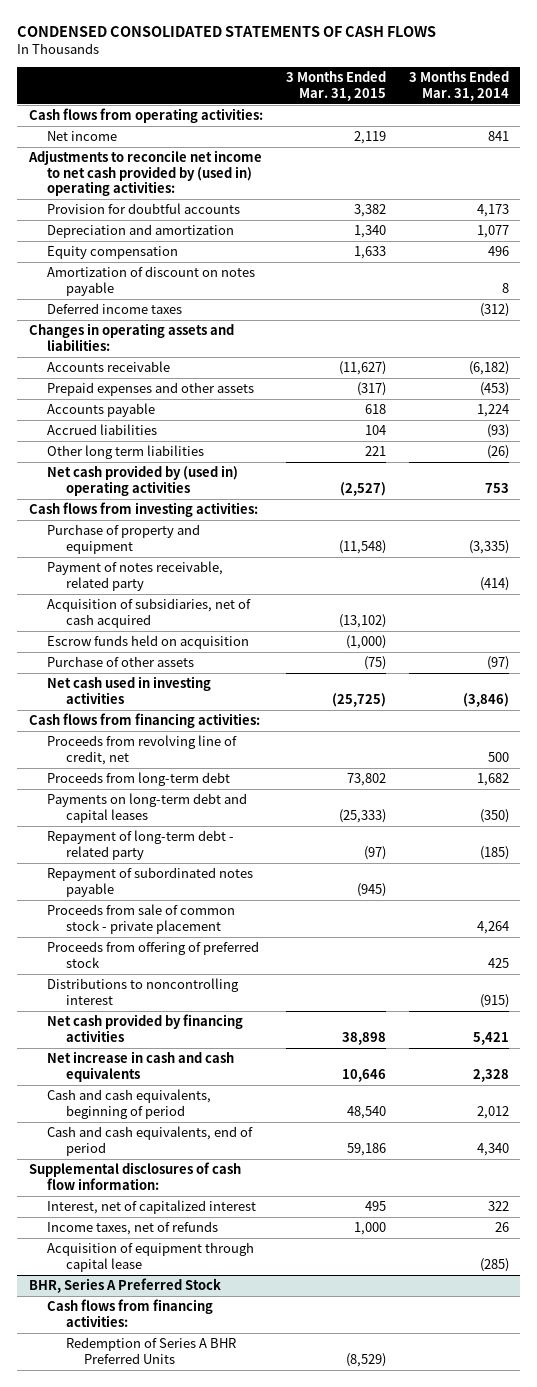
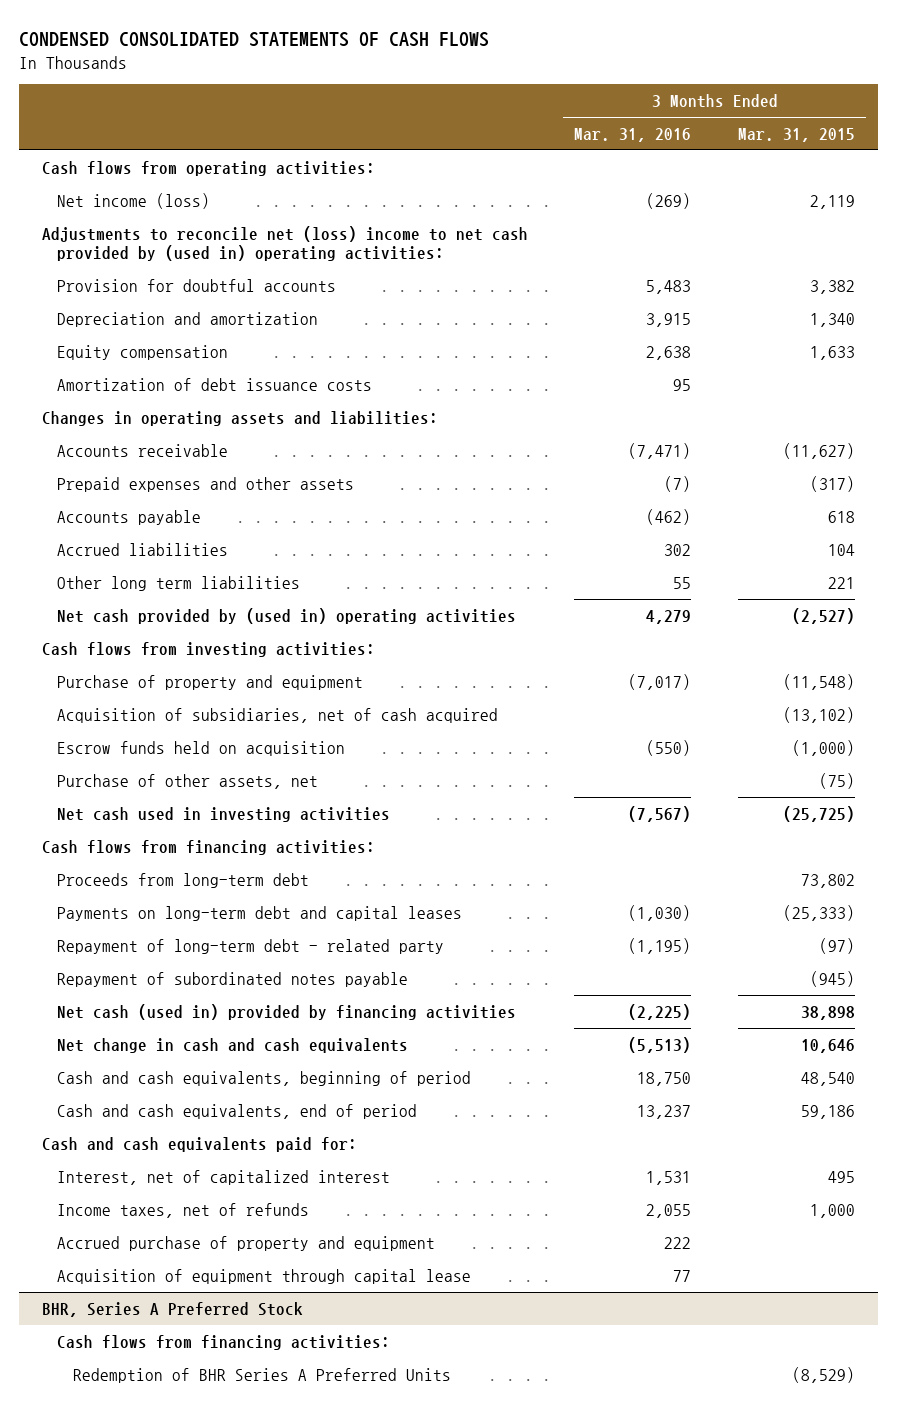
[408,71,509,101] 3 Months Ended Mar. 31, 2014 -> none
none -> [574,127,692,142] Mar. 31, 2016
[47,131,118,142] Net income -> [57,192,211,209] Net income (loss)
[27,150,262,196] Adjustments to reconcile net income to net cash provided by (used in) operating activities: -> [42,225,529,262] Adjustments to reconcile net (loss) income to net cash provided by (used in) operating activities:
[47,266,256,296] Amortization of discount on notes payable -> none
[47,303,183,315] Deferred income taxes -> none
none -> [57,377,373,391] Amortization of debt issuance costs
[47,561,224,591] Payment of notes receivable, related party -> none
[47,656,195,668] Purchase of other assets -> [57,773,319,789] Purchase of other assets, net
[47,735,238,765] Proceeds from revolving line of credit, net -> none
[47,904,236,934] Proceeds from sale of common stock - private placement -> none
[47,941,260,968] Proceeds from offering of preferred stock -> none
[47,978,240,1005] Distributions to noncontrolling interest -> none
[47,1014,244,1042] Net cash provided by financing activities -> [57,1003,517,1020] Net cash (used in) provided by financing activities
[47,1051,235,1082] Net increase in cash and cash equivalents -> [57,1037,409,1053] Net change in cash and cash equivalents
[28,1162,241,1190] Supplemental disclosures of cash flow information: -> none
none -> [42,1136,358,1152] Cash and cash equivalents paid for:
none -> [57,1235,436,1251] Accrued purchase of property and equipment
[65,1337,236,1364] Redemption of Series A BHR Preferred Units -> [72,1367,451,1383] Redemption of BHR Series A Preferred Units

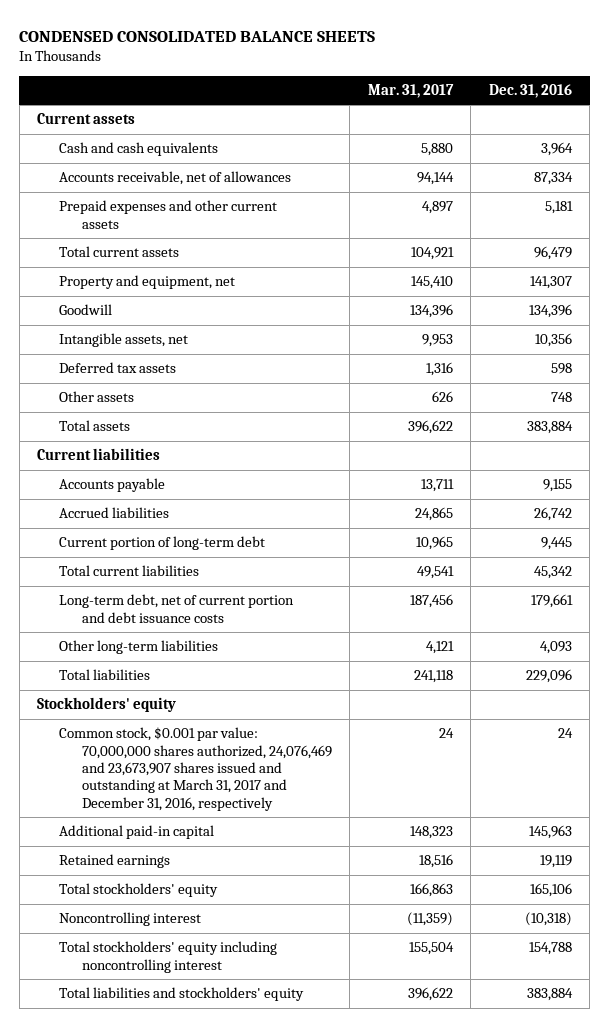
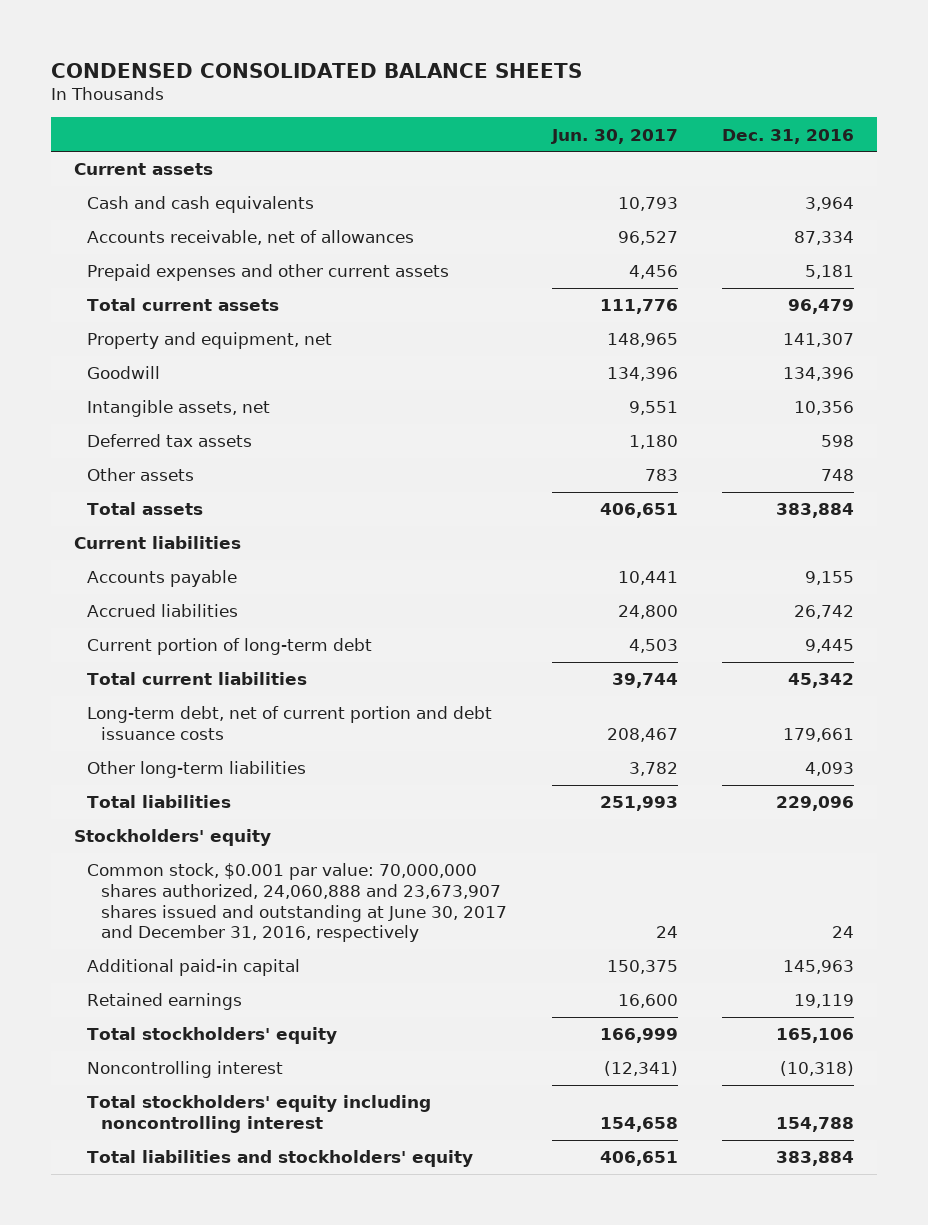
[367,84,454,99] Mar. 31, 2017 -> none
none -> [550,128,678,144] Jun. 30, 2017
[59,727,332,811] Common stock, $0.001 par value: 70,000,000 shares authorized, 24,076,469 and 23,673,907 shares issued and outstanding at March 31, 2017 and December 31, 2016, respectively -> [87,863,507,943] Common stock, $0.001 par value: 70,000,000 shares authorized, 24,060,888 and 23,673,907 shares issued and outstanding at June 30, 2017 and December 31, 2016, respectively

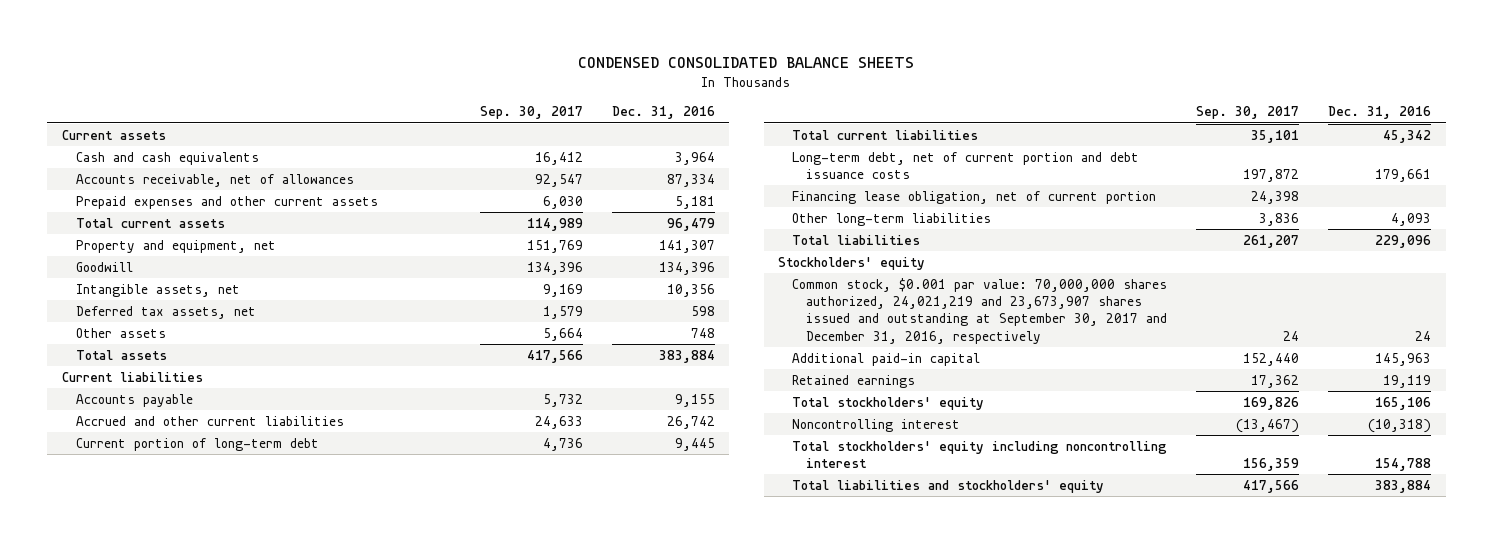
[550,128,678,144] Jun. 30, 2017 -> none
none -> [479,106,583,120] Sep. 30, 2017
[87,434,253,448] Deferred tax assets -> [75,305,256,319] Deferred tax assets, net
[87,604,239,618] Accrued liabilities -> [75,415,344,426] Accrued and other current liabilities
none -> [792,190,1157,204] Financing lease obligation, net of current portion
[87,863,507,943] Common stock, $0.001 par value: 70,000,000 shares authorized, 24,060,888 and 23,673,907 shares issued and outstanding at June 30, 2017 and December 31, 2016, respectively -> [792,277,1168,344] Common stock, $0.001 par value: 70,000,000 shares authorized, 24,021,219 and 23,673,907 shares issued and outstanding at September 30, 2017 and December 31, 2016, respectively

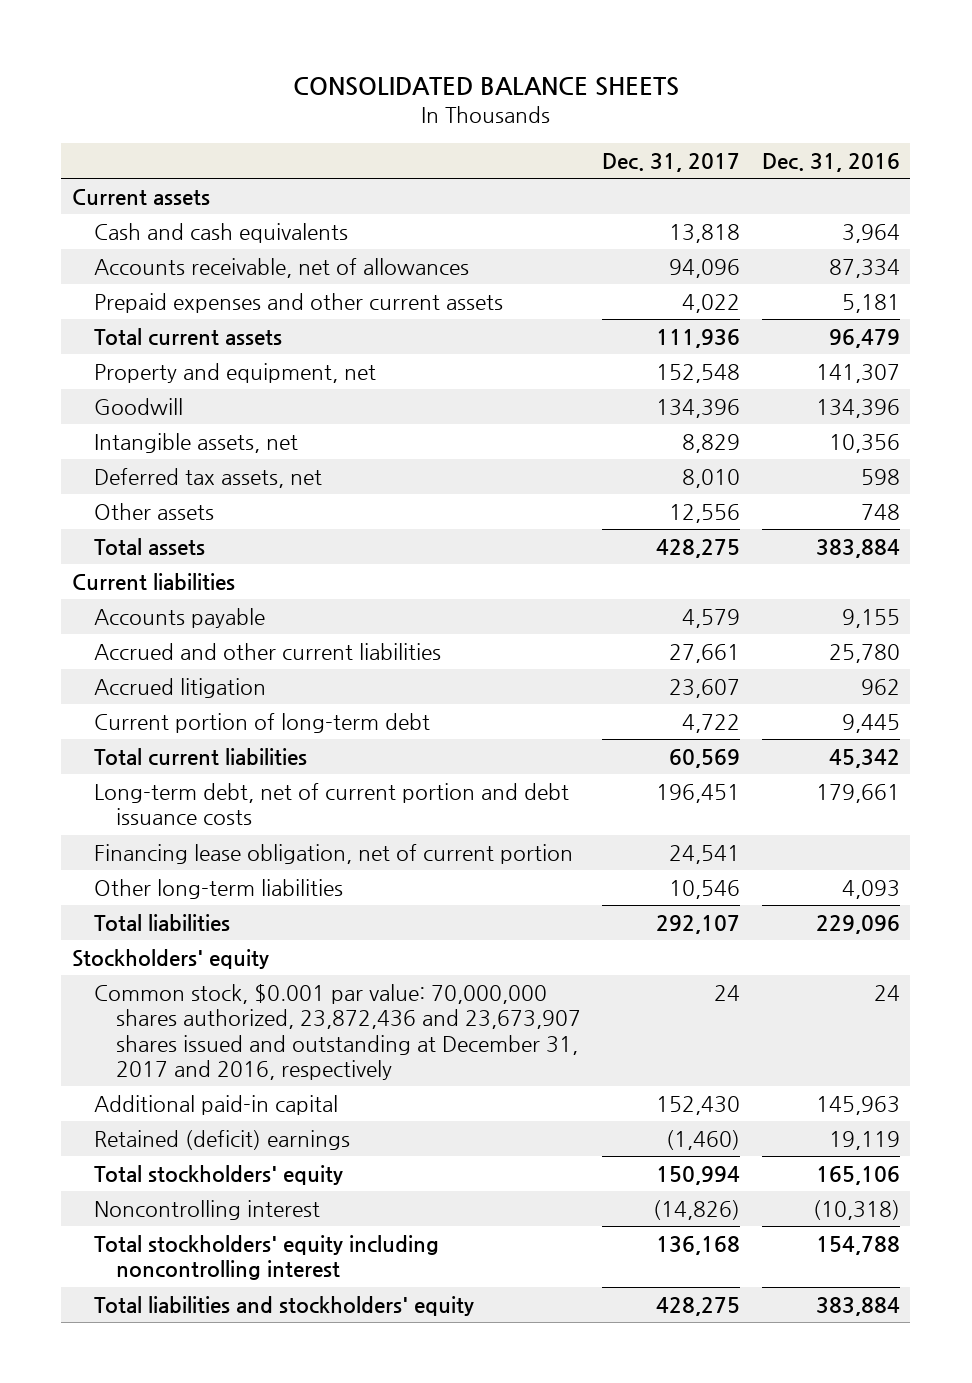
[578,57,915,69] CONDENSED CONSOLIDATED BALANCE SHEETS -> [292,76,679,96] CONSOLIDATED BALANCE SHEETS
[479,106,583,120] Sep. 30, 2017 -> none
none -> [602,152,741,172] Dec. 31, 2017
[666,415,715,429] 26,742 -> [828,643,900,663] 25,780
none -> [93,677,266,698] Accrued litigation
[792,277,1168,344] Common stock, $0.001 par value: 70,000,000 shares authorized, 24,021,219 and 23,673,907 shares issued and outstanding at September 30, 2017 and December 31, 2016, respectively -> [93,983,582,1081] Common stock, $0.001 par value: 70,000,000 shares authorized, 23,872,436 and 23,673,907 shares issued and outstanding at December 31, 2017 and 2016, respectively
[792,374,916,388] Retained earnings -> [93,1129,350,1150] Retained (deficit) earnings

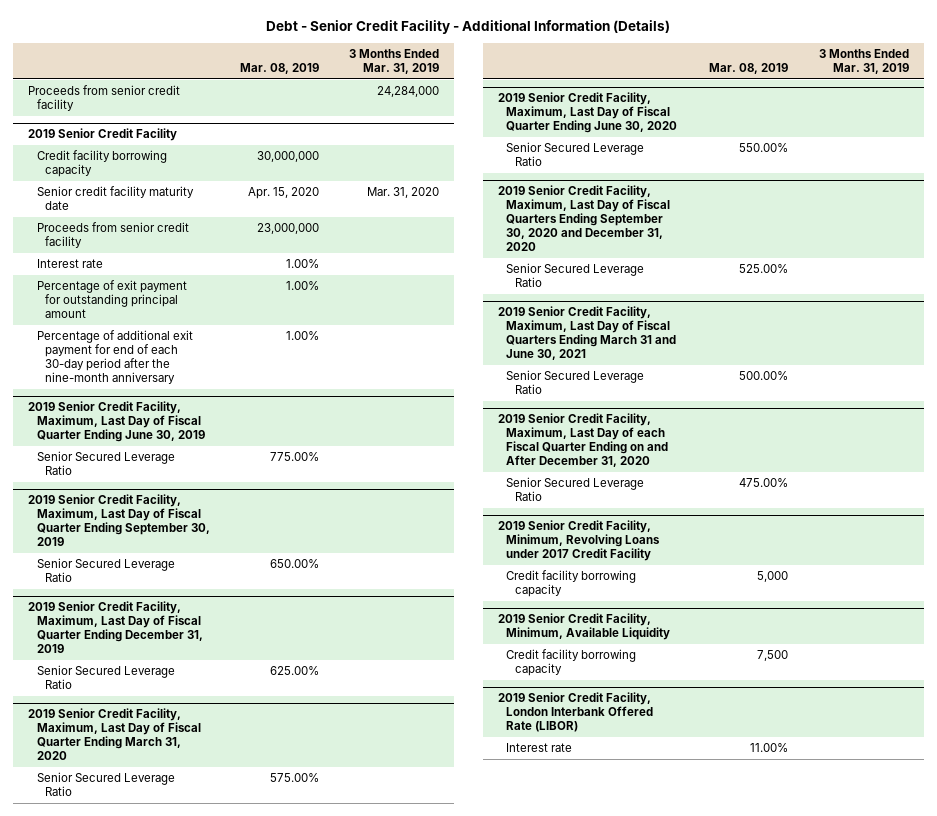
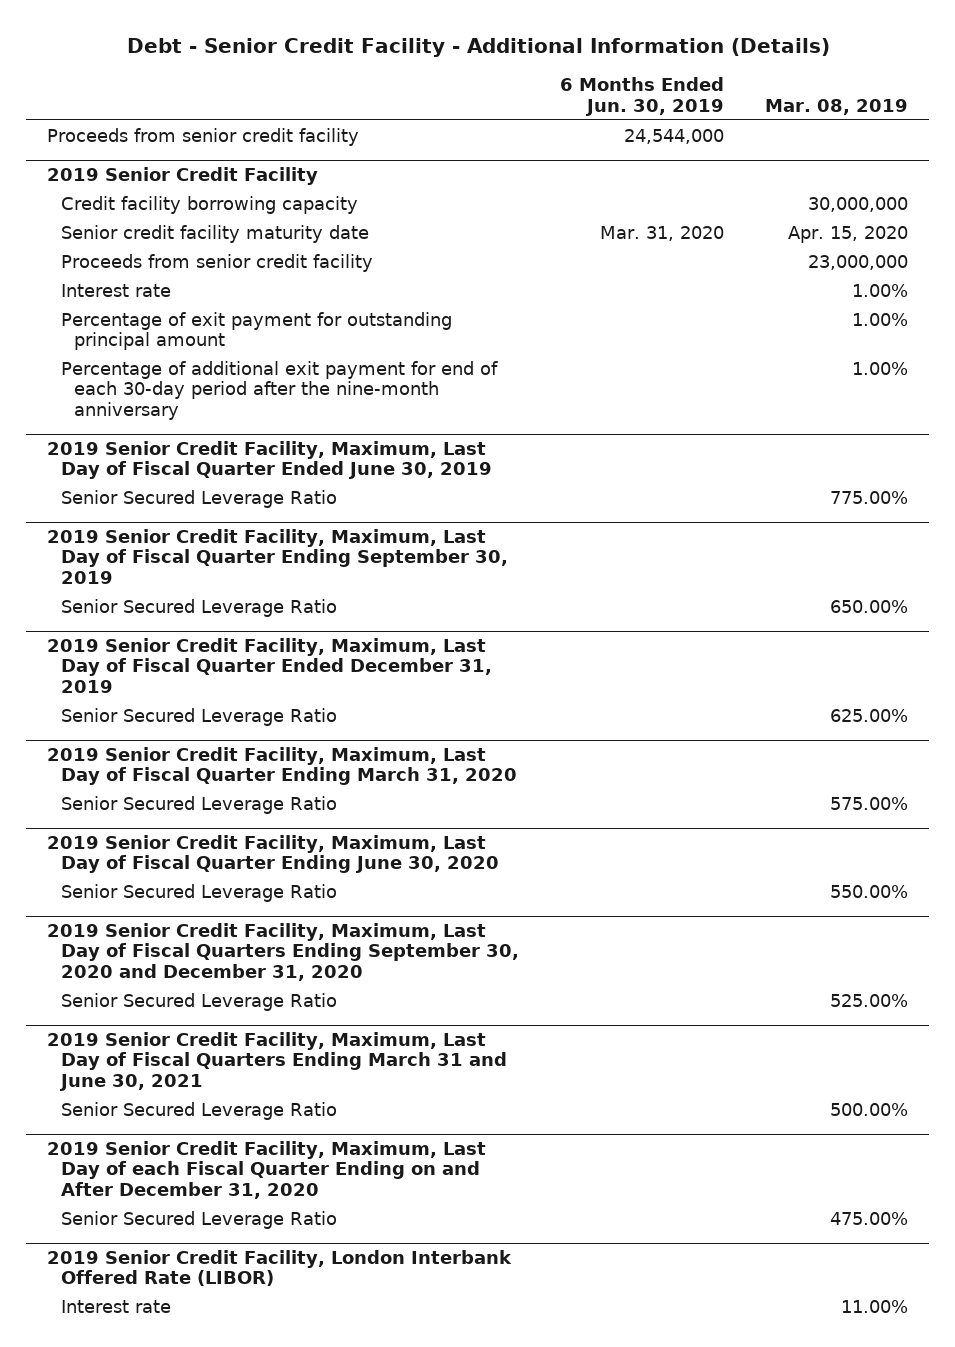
[348,49,439,75] 3 Months Ended Mar. 31, 2019 -> none
none -> [559,77,724,116] 6 Months Ended Jun. 30, 2019
[28,401,205,443] 2019 Senior Credit Facility, Maximum, Last Day of Fiscal Quarter Ending June 30, 2019 -> [46,440,492,480] 2019 Senior Credit Facility, Maximum, Last Day of Fiscal Quarter Ended June 30, 2019
[28,601,203,654] 2019 Senior Credit Facility, Maximum, Last Day of Fiscal Quarter Ending December 31, 2019 -> [46,637,492,693] 2019 Senior Credit Facility, Maximum, Last Day of Fiscal Quarter Ended December 31, 2019
[498,520,661,562] 2019 Senior Credit Facility, Minimum, Revolving Loans under 2017 Credit Facility -> none
[506,570,637,598] Credit facility borrowing capacity -> none
[498,613,671,641] 2019 Senior Credit Facility, Minimum, Available Liquidity -> none
[506,649,637,677] Credit facility borrowing capacity -> none

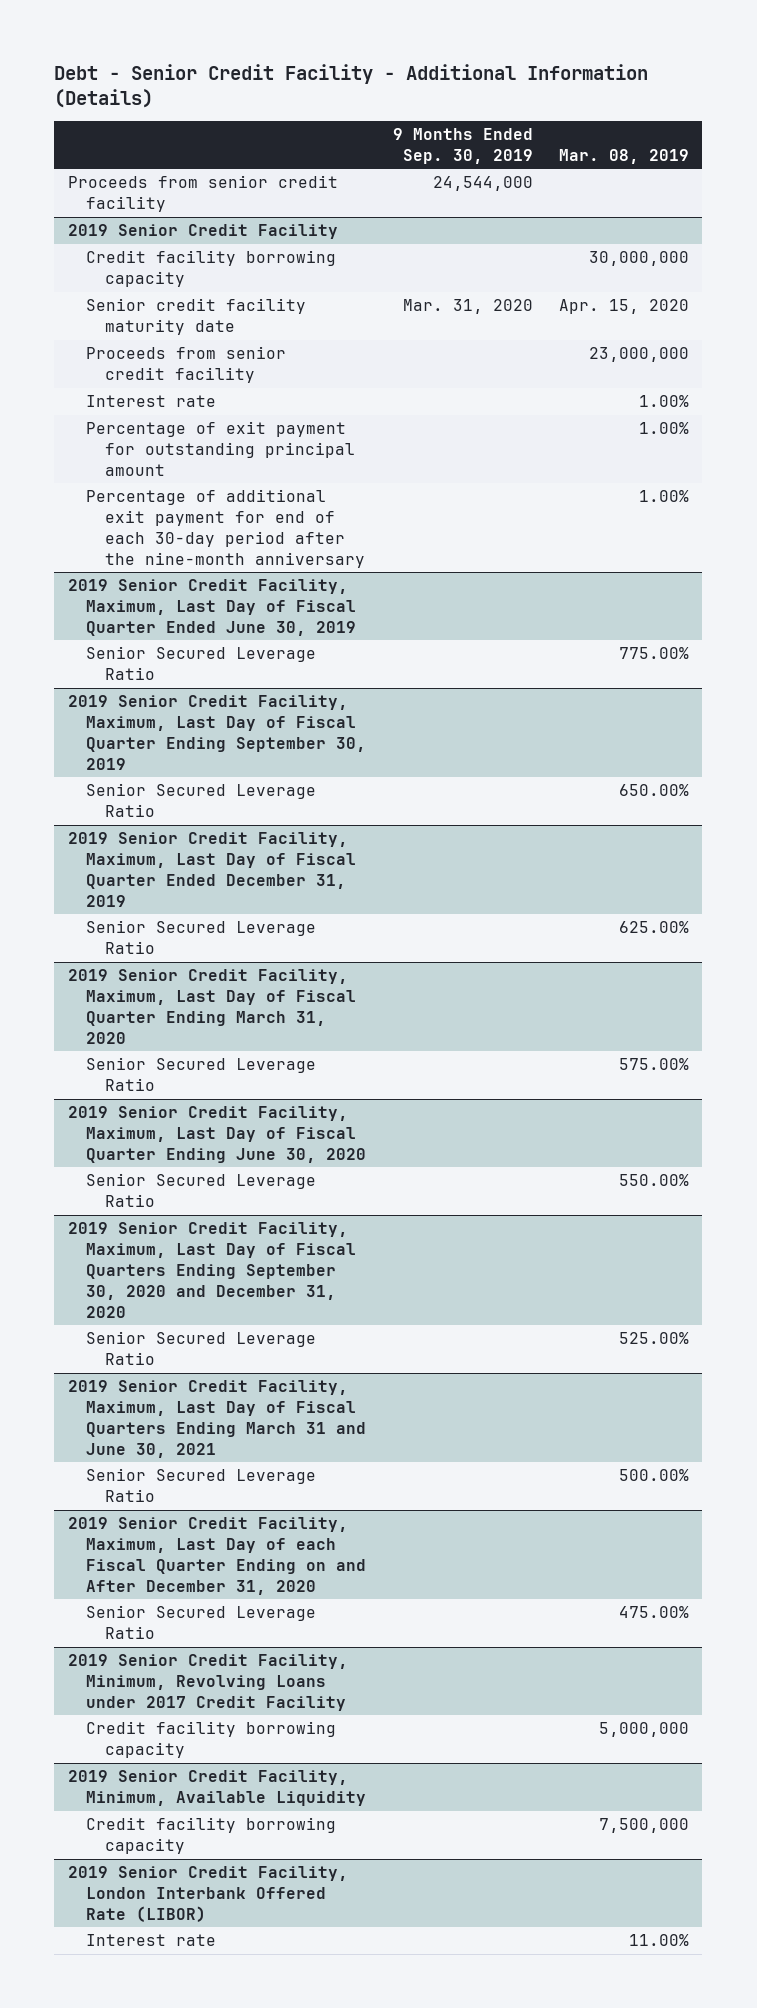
[559,77,724,116] 6 Months Ended Jun. 30, 2019 -> none
none -> [392,127,533,164] 9 Months Ended Sep. 30, 2019
none -> [67,1654,348,1712] 2019 Senior Credit Facility, Minimum, Revolving Loans under 2017 Credit Facility
none -> [86,1721,337,1759] Credit facility borrowing capacity
none -> [67,1770,367,1807] 2019 Senior Credit Facility, Minimum, Available Liquidity
none -> [86,1817,337,1855] Credit facility borrowing capacity

